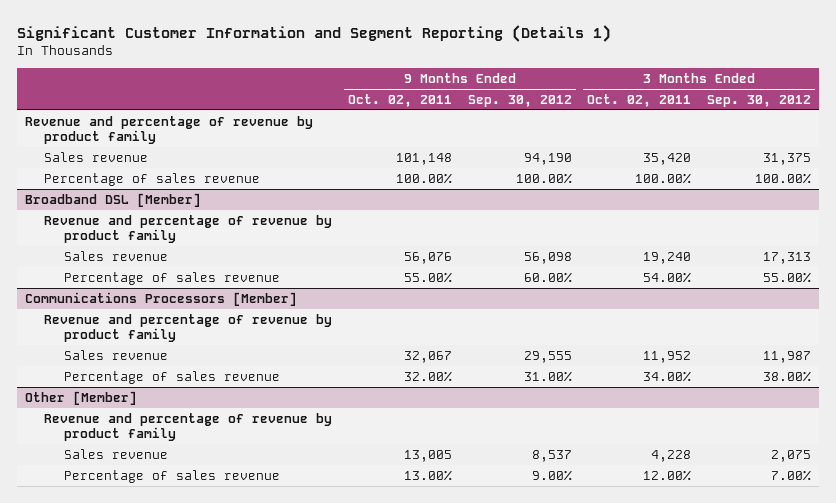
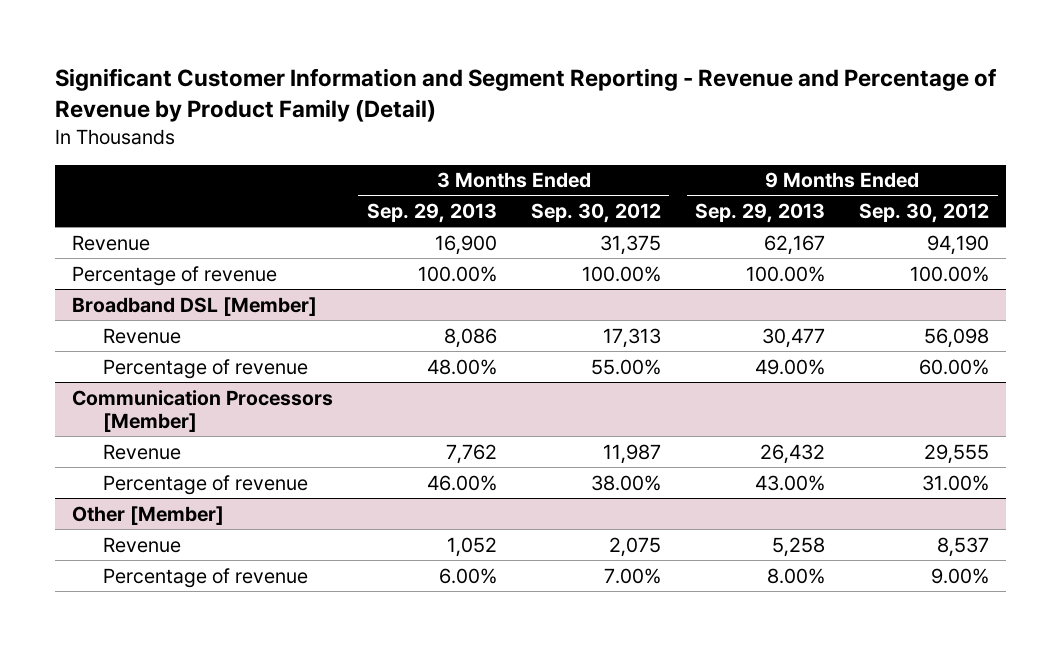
[17,24,612,42] Significant Customer Information and Segment Reporting (Details 1) -> [54,67,997,123] Significant Customer Information and Segment Reporting - Revenue and Percentage of Revenue by Product Family (Detail)
[348,93,453,107] Oct. 02, 2011 -> none
[587,93,692,107] Oct. 02, 2011 -> none
none -> [366,202,497,223] Sep. 29, 2013
none -> [695,202,826,223] Sep. 29, 2013
[25,115,314,145] Revenue and percentage of revenue by product family -> none
[44,151,149,162] Sales revenue -> [71,234,150,251] Revenue
[44,172,261,186] Percentage of sales revenue -> [71,265,277,286] Percentage of revenue
[44,214,333,244] Revenue and percentage of revenue by product family -> none
[44,313,333,343] Revenue and percentage of revenue by product family -> none
[63,250,168,261] Sales revenue -> [102,327,181,344] Revenue
[63,271,280,285] Percentage of sales revenue -> [102,358,308,379] Percentage of revenue
[25,291,298,306] Communications Processors [Member] -> [71,389,333,433] Communication Processors [Member]
[63,349,168,360] Sales revenue -> [102,443,181,460] Revenue
[63,370,280,384] Percentage of sales revenue -> [102,474,308,495] Percentage of revenue
[44,412,333,442] Revenue and percentage of revenue by product family -> none
[63,448,168,459] Sales revenue -> [102,536,181,553] Revenue
[63,469,280,483] Percentage of sales revenue -> [102,567,308,588] Percentage of revenue

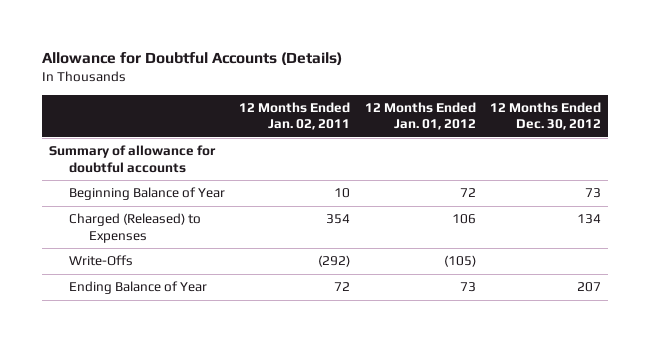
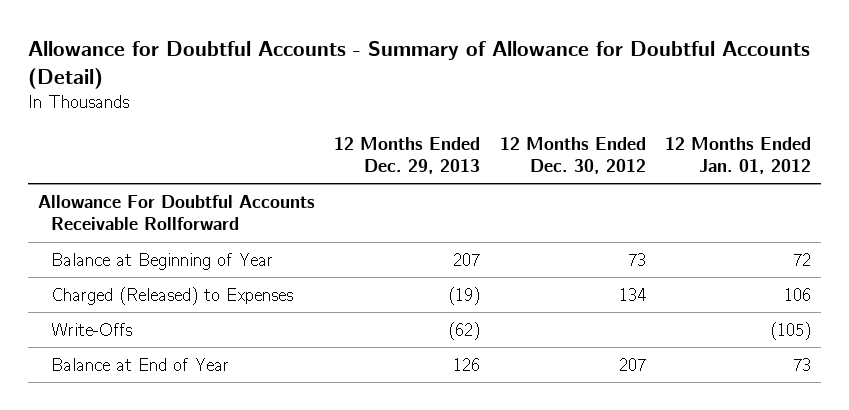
[41,51,342,65] Allowance for Doubtful Accounts (Details) -> [27,40,810,89] Allowance for Doubtful Accounts - Summary of Allowance for Doubtful Accounts (Detail)
[239,102,351,131] 12 Months Ended Jan. 02, 2011 -> none
none -> [334,136,481,174] 12 Months Ended Dec. 29, 2013
[48,145,216,173] Summary of allowance for doubtful accounts -> [37,194,315,231] Allowance For Doubtful Accounts Receivable Rollforward
[69,187,226,201] Beginning Balance of Year -> [50,252,273,270] Balance at Beginning of Year
[69,281,208,295] Ending Balance of Year -> [50,357,229,371] Balance at End of Year

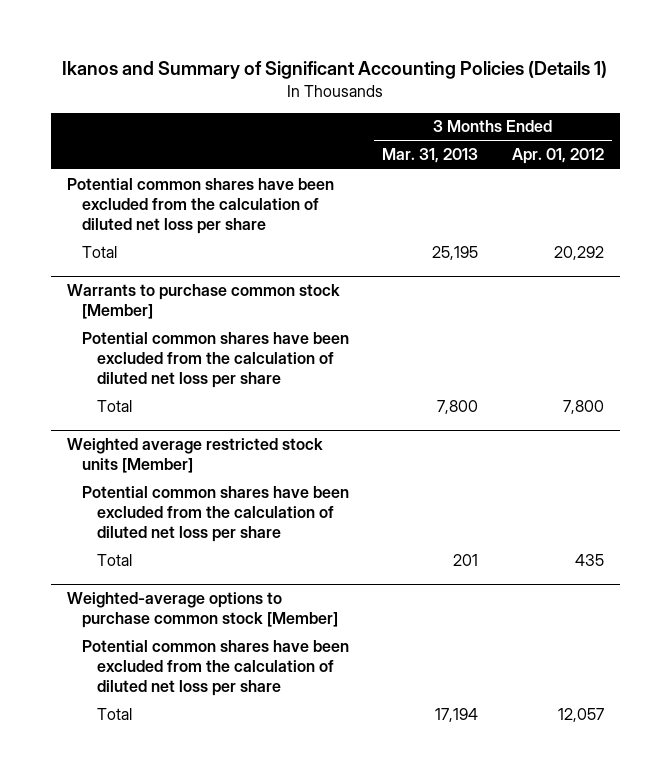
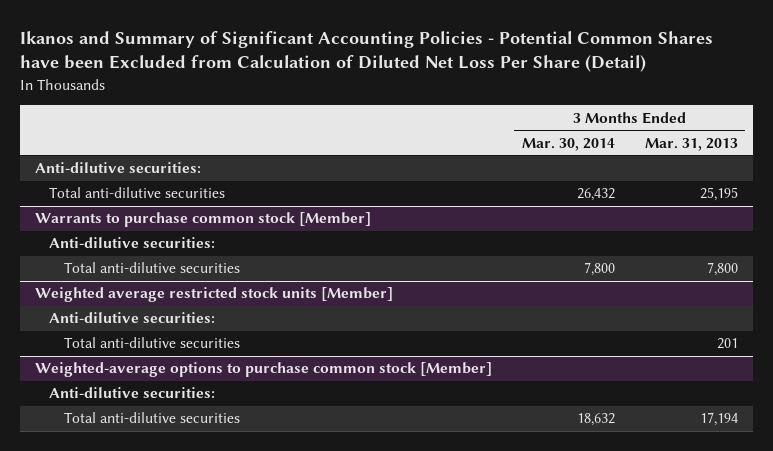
[62,61,608,80] Ikanos and Summary of Significant Accounting Policies (Details 1) -> [19,31,713,73] Ikanos and Summary of Significant Accounting Policies - Potential Common Shares have been Excluded from Calculation of Diluted Net Loss Per Share (Detail)
[511,148,604,165] Apr. 01, 2012 -> none
none -> [521,137,615,151] Mar. 30, 2014
[67,177,335,235] Potential common shares have been excluded from the calculation of diluted net loss per share -> [34,162,201,174] Anti-dilutive securities:
[81,245,117,258] Total -> [49,187,226,199] Total anti-dilutive securities
[81,331,349,389] Potential common shares have been excluded from the calculation of diluted net loss per share -> [49,237,216,249] Anti-dilutive securities:
[96,399,132,412] Total -> [63,262,240,274] Total anti-dilutive securities
[81,485,349,543] Potential common shares have been excluded from the calculation of diluted net loss per share -> [49,312,216,324] Anti-dilutive securities:
[96,553,132,566] Total -> [63,337,240,349] Total anti-dilutive securities
[81,639,349,697] Potential common shares have been excluded from the calculation of diluted net loss per share -> [49,387,216,399] Anti-dilutive securities:
[96,707,132,720] Total -> [63,412,240,424] Total anti-dilutive securities

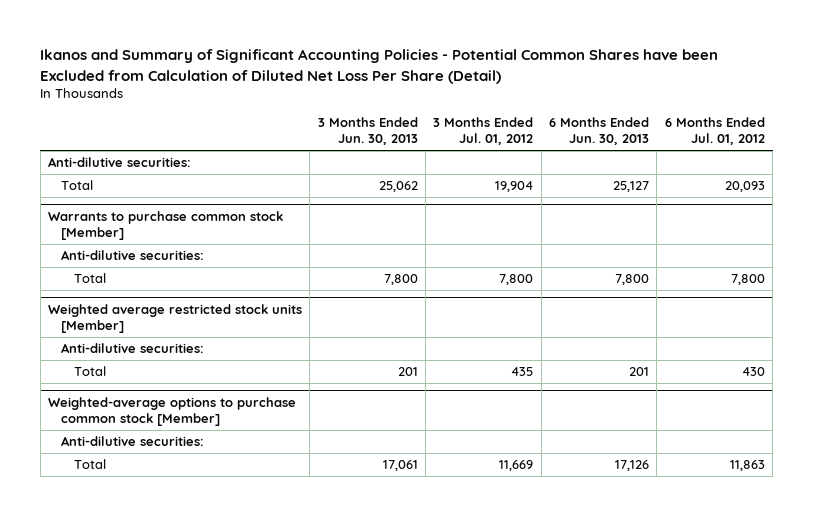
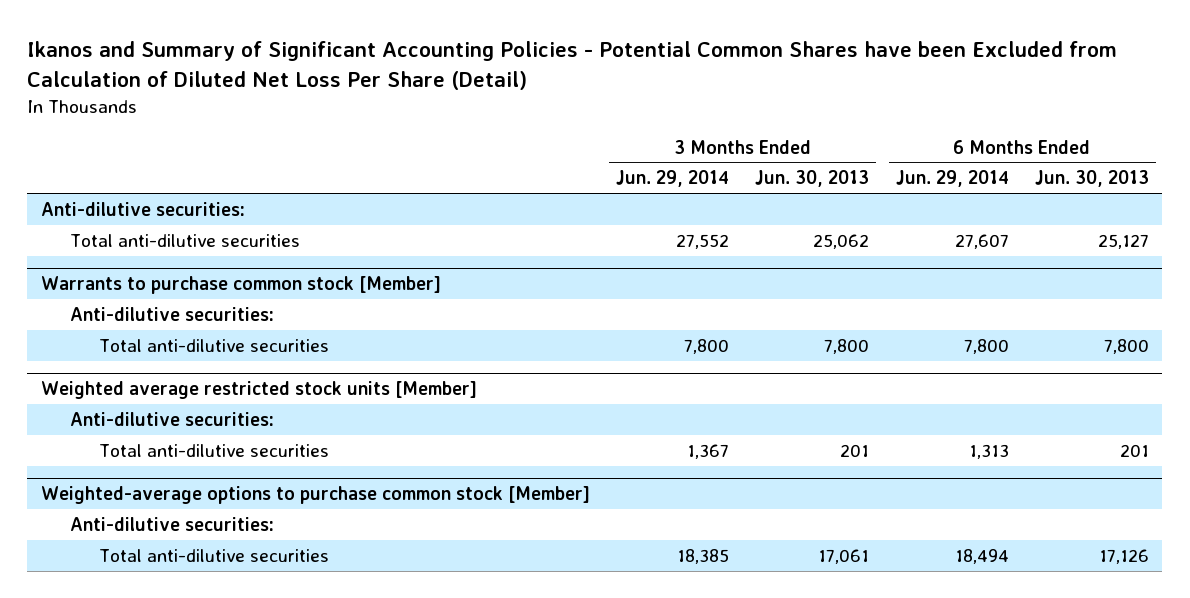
[433,117,534,146] 3 Months Ended Jul. 01, 2012 -> none
[664,117,765,146] 6 Months Ended Jul. 01, 2012 -> none
none -> [615,170,729,188] Jun. 29, 2014
none -> [895,170,1009,188] Jun. 29, 2014
[61,180,94,191] Total -> [69,233,300,247] Total anti-dilutive securities
[74,273,107,284] Total -> [98,338,329,352] Total anti-dilutive securities
[74,366,107,377] Total -> [98,443,329,457] Total anti-dilutive securities
[74,459,107,470] Total -> [98,548,329,562] Total anti-dilutive securities

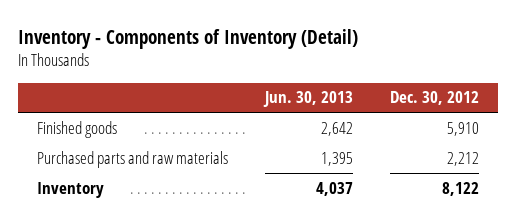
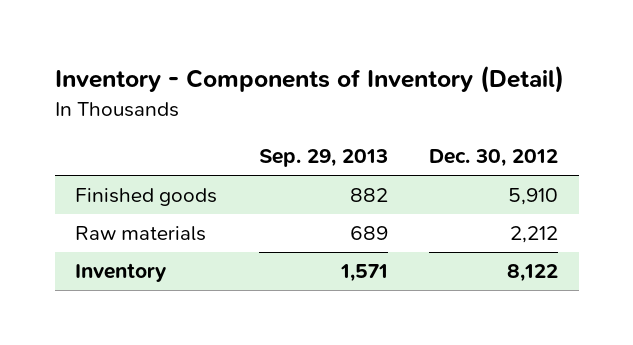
[262,91,353,108] Jun. 30, 2013 -> none
none -> [258,149,388,168] Sep. 29, 2013
[36,150,228,168] Purchased parts and raw materials -> [75,226,207,242] Raw materials

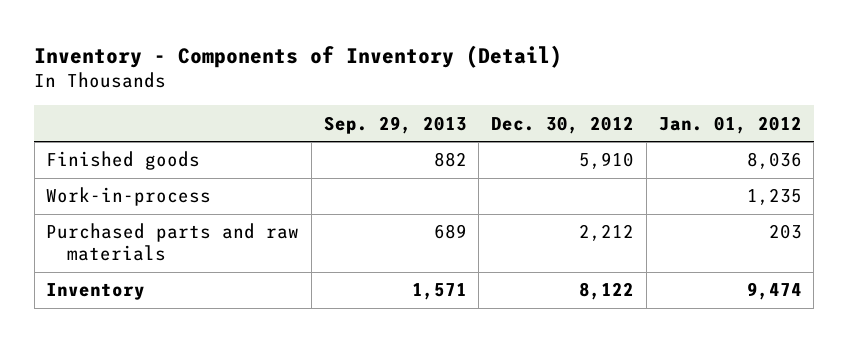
none -> [658,115,802,134] Jan. 01, 2012
none -> [46,187,212,207] Work-in-process
[75,226,207,242] Raw materials -> [46,223,300,262] Purchased parts and raw materials

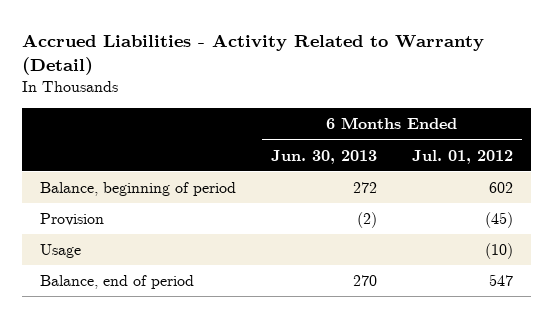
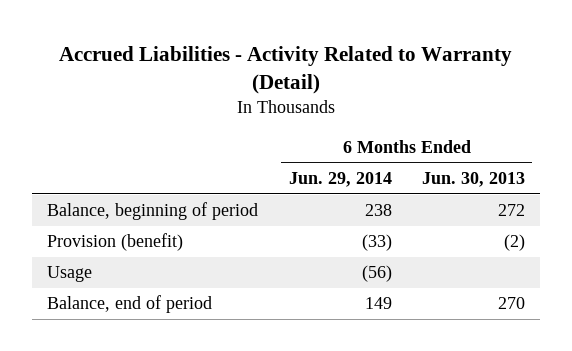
[412,149,514,164] Jul. 01, 2012 -> none
none -> [288,172,392,188] Jun. 29, 2014
[39,213,104,227] Provision -> [47,233,184,252] Provision (benefit)

